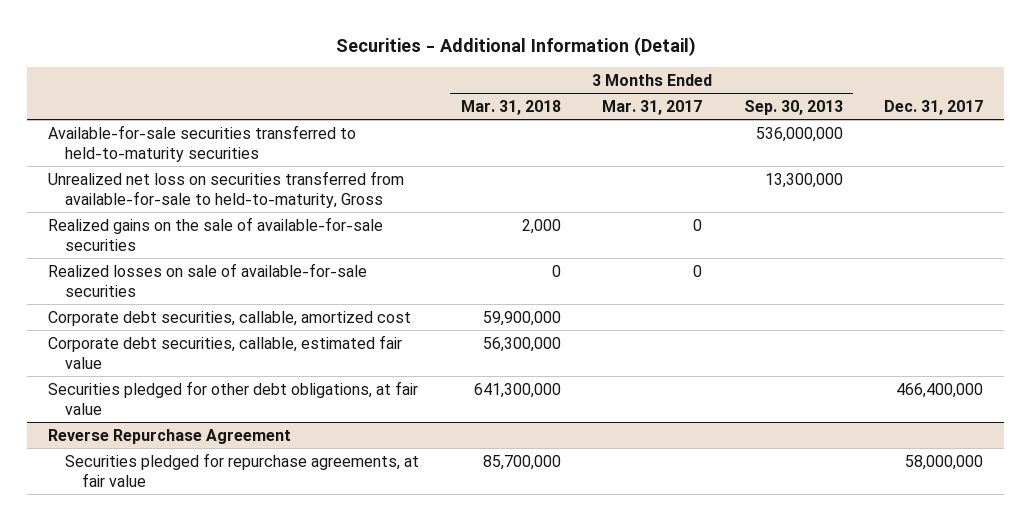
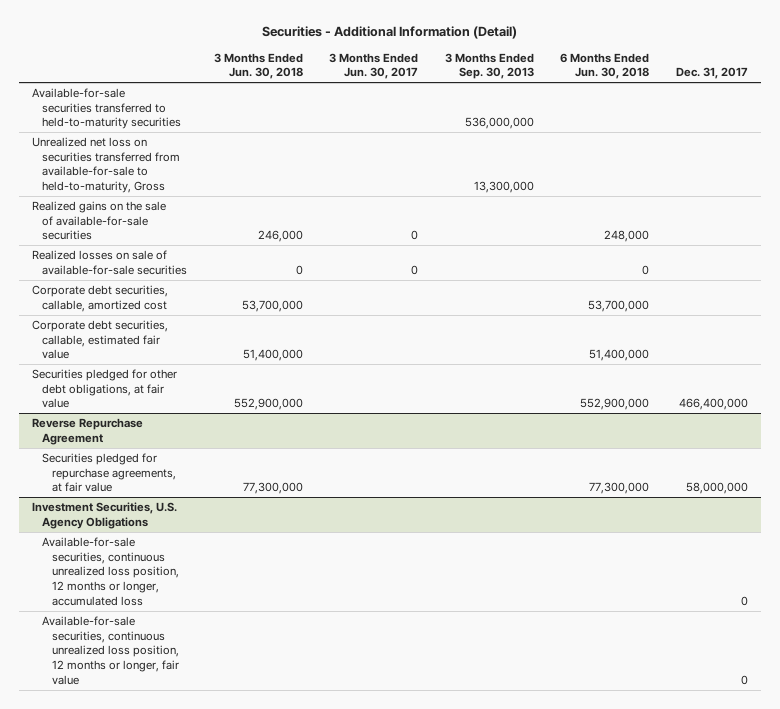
[460,99,561,115] Mar. 31, 2018 -> none
[602,99,703,115] Mar. 31, 2017 -> none
none -> [213,52,303,80] 3 Months Ended Jun. 30, 2018
none -> [329,52,419,80] 3 Months Ended Jun. 30, 2017
none -> [560,52,650,80] 6 Months Ended Jun. 30, 2018
none -> [32,501,178,529] Investment Securities, U.S. Agency Obligations
none -> [42,536,180,606] Available-for-sale securities, continuous unrealized loss position, 12 months or longer, accumulated loss
none -> [42,615,180,685] Available-for-sale securities, continuous unrealized loss position, 12 months or longer, fair value

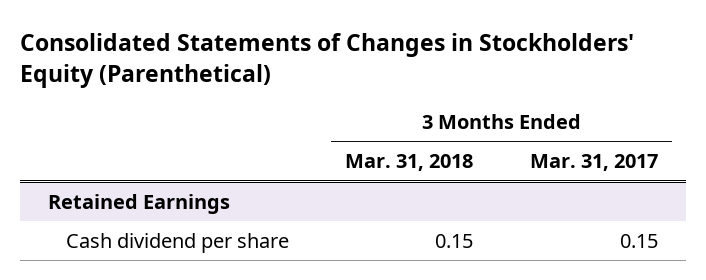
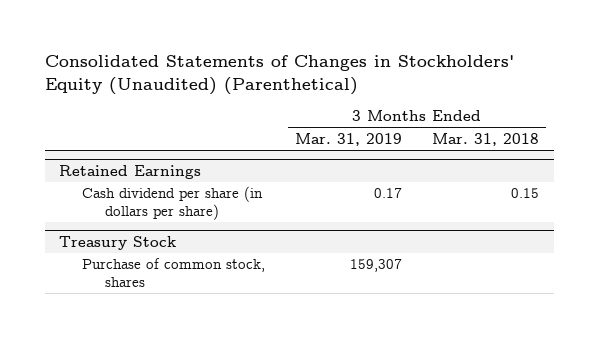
[19,32,634,88] Consolidated Statements of Changes in Stockholders' Equity (Parenthetical) -> [44,55,514,95] Consolidated Statements of Changes in Stockholders' Equity (Unaudited) (Parenthetical)
[529,154,658,172] Mar. 31, 2017 -> none
none -> [294,132,402,146] Mar. 31, 2019
[66,232,290,253] Cash dividend per share -> [82,186,264,220] Cash dividend per share (in dollars per share)
none -> [59,236,177,251] Treasury Stock
none -> [82,258,266,287] Purchase of common stock, shares

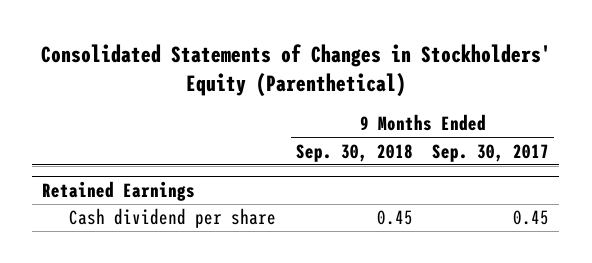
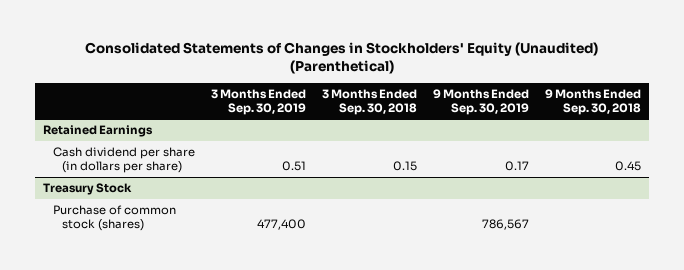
[40,43,551,98] Consolidated Statements of Changes in Stockholders' Equity (Parenthetical) -> [84,42,598,75] Consolidated Statements of Changes in Stockholders' Equity (Unaudited) (Parenthetical)
[432,143,550,162] Sep. 30, 2017 -> none
none -> [210,88,306,115] 3 Months Ended Sep. 30, 2019
none -> [321,88,417,115] 3 Months Ended Sep. 30, 2018
none -> [432,88,529,115] 9 Months Ended Sep. 30, 2019
[69,208,277,229] Cash dividend per share -> [52,147,195,174] Cash dividend per share (in dollars per share)
none -> [43,183,133,196] Treasury Stock
none -> [52,205,176,232] Purchase of common stock (shares)

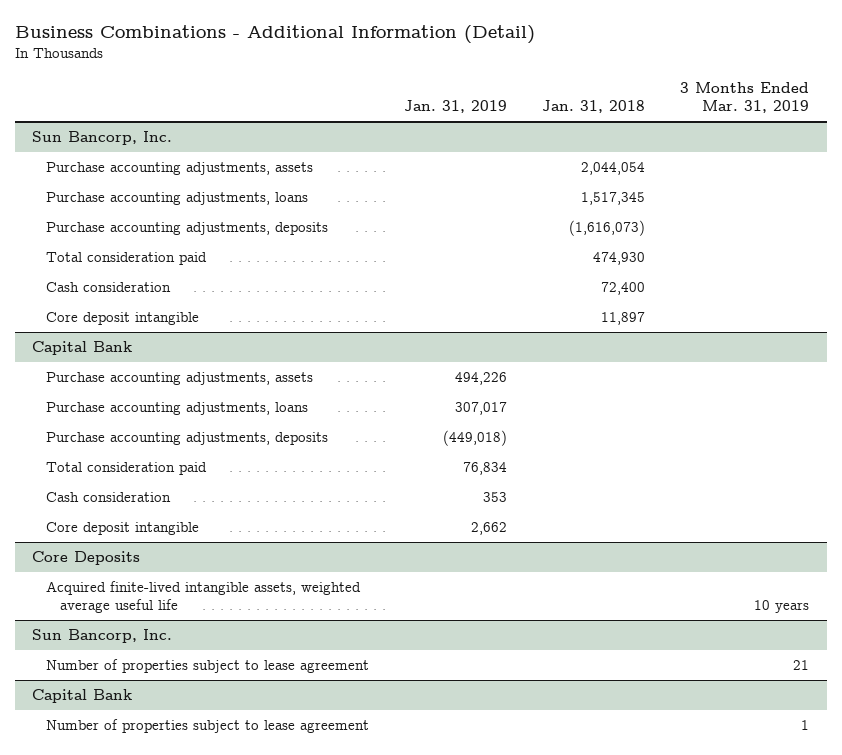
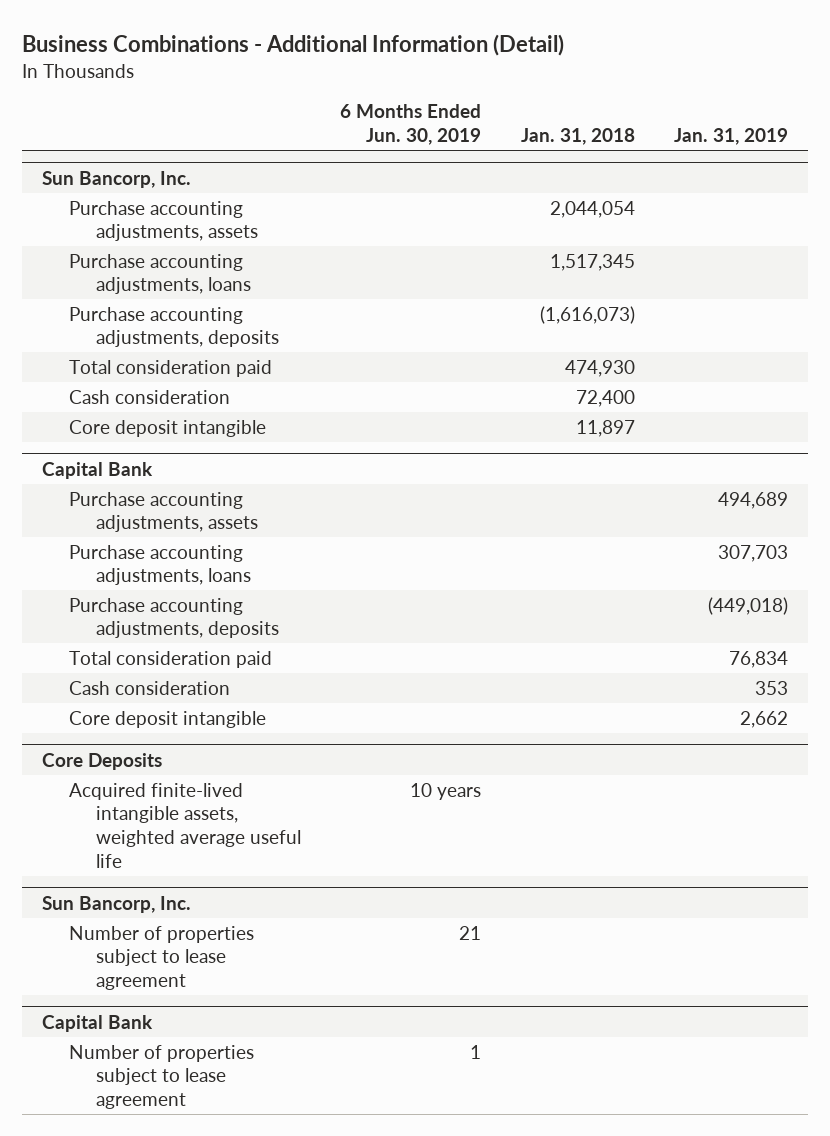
[680,82,810,114] 3 Months Ended Mar. 31, 2019 -> none
none -> [340,104,482,146] 6 Months Ended Jun. 30, 2019
[455,372,508,386] 494,226 -> [717,491,788,509] 494,689
[455,402,508,416] 307,017 -> [717,544,788,562] 307,703

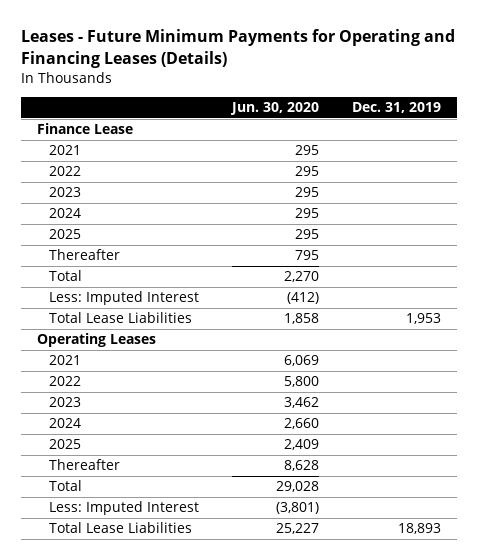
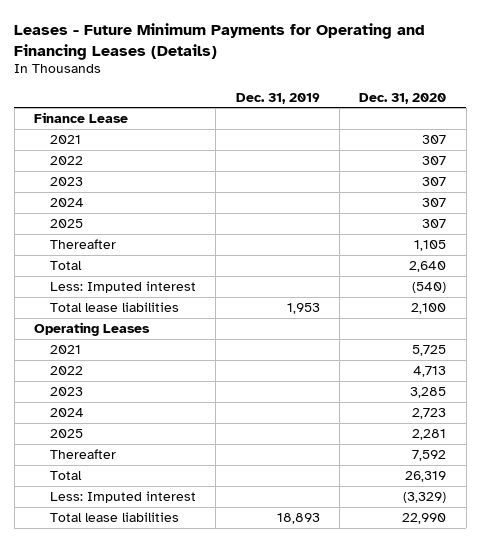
[229,102,319,116] Jun. 30, 2020 -> none
none -> [359,92,447,104] Dec. 31, 2020
[48,291,199,306] Less: Imputed Interest -> [49,280,196,293] Less: Imputed interest
[48,312,192,324] Total Lease Liabilities -> [49,301,179,312] Total lease liabilities
[48,501,199,516] Less: Imputed Interest -> [49,490,196,503] Less: Imputed interest
[48,522,192,534] Total Lease Liabilities -> [49,511,179,522] Total lease liabilities

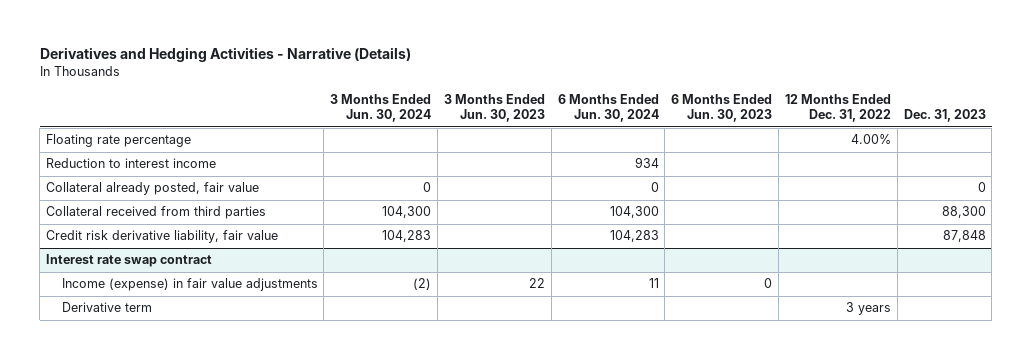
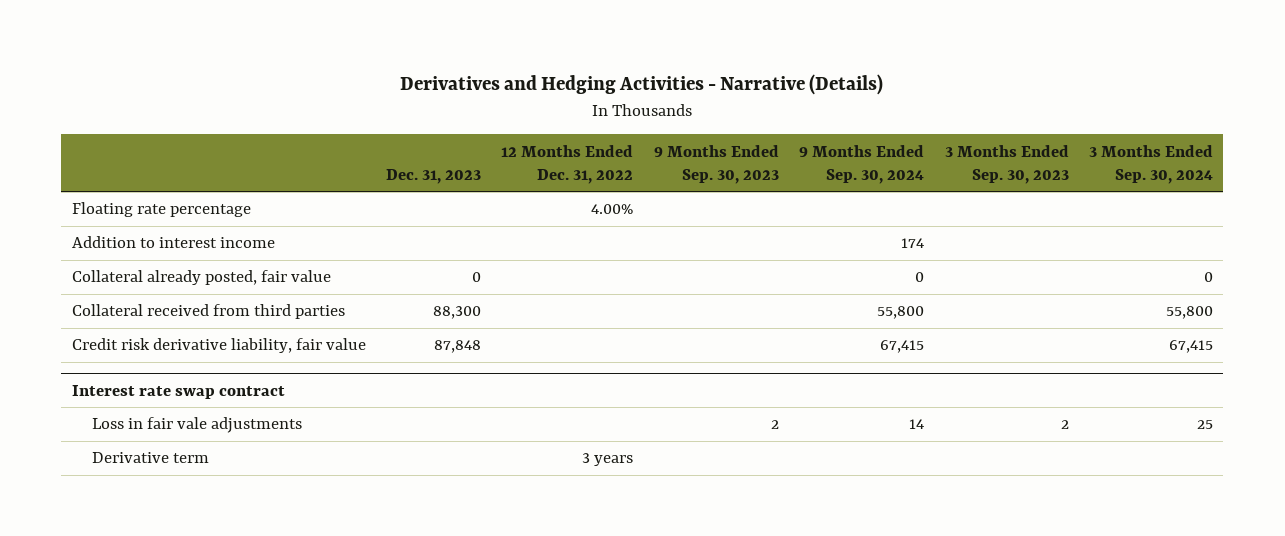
[330,94,432,123] 3 Months Ended Jun. 30, 2024 -> none
[443,94,545,123] 3 Months Ended Jun. 30, 2023 -> none
[557,94,659,123] 6 Months Ended Jun. 30, 2024 -> none
[671,94,773,123] 6 Months Ended Jun. 30, 2023 -> none
none -> [653,144,779,184] 9 Months Ended Sep. 30, 2023
none -> [799,144,925,184] 9 Months Ended Sep. 30, 2024
none -> [944,144,1069,184] 3 Months Ended Sep. 30, 2023
none -> [1089,144,1214,184] 3 Months Ended Sep. 30, 2024
[46,158,217,169] Reduction to interest income -> [71,236,275,249] Addition to interest income
[61,278,318,292] Income (expense) in fair value adjustments -> [91,417,302,434] Loss in fair vale adjustments

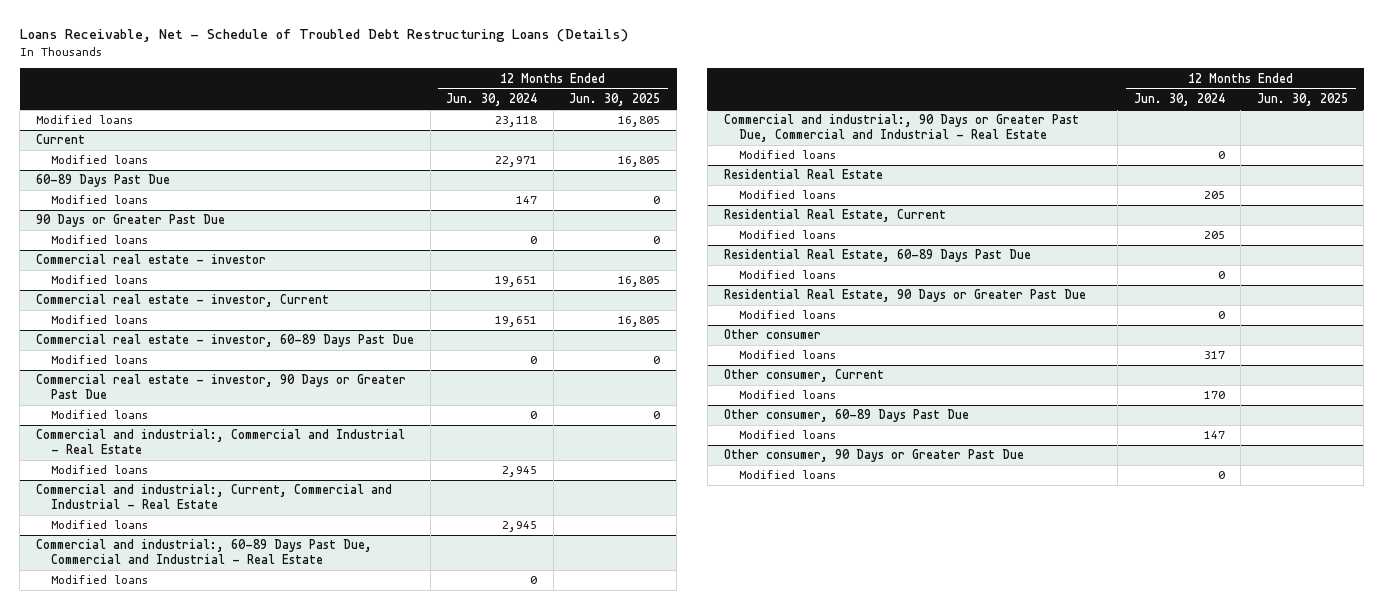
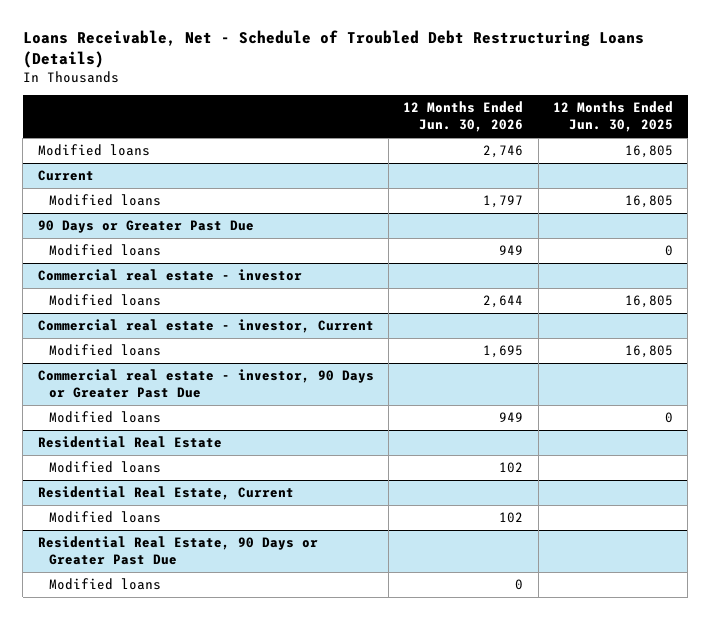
[446,93,538,107] Jun. 30, 2024 -> none
none -> [403,101,524,132] 12 Months Ended Jun. 30, 2026
[36,174,171,188] 60-89 Days Past Due -> none
[51,195,149,205] Modified loans -> none
[36,334,415,348] Commercial real estate - investor, 60-89 Days Past Due -> none
[51,355,149,365] Modified loans -> none
[36,429,406,455] Commercial and industrial:, Commercial and Industrial - Real Estate -> none
[51,465,149,475] Modified loans -> none
[36,484,393,510] Commercial and industrial:, Current, Commercial and Industrial - Real Estate -> none
[51,520,149,530] Modified loans -> none
[36,539,373,565] Commercial and industrial:, 60-89 Days Past Due, Commercial and Industrial - Real Estate -> none
[51,575,149,585] Modified loans -> none
[723,114,1079,143] Commercial and industrial:, 90 Days or Greater Past Due, Commercial and Industrial - Real Estate -> none
[738,150,836,160] Modified loans -> none
[723,249,1031,263] Residential Real Estate, 60-89 Days Past Due -> none
[738,270,836,280] Modified loans -> none
[723,329,821,340] Other consumer -> none
[738,350,836,360] Modified loans -> none
[723,369,884,383] Other consumer, Current -> none
[738,390,836,400] Modified loans -> none
[723,409,969,423] Other consumer, 60-89 Days Past Due -> none
[738,430,836,440] Modified loans -> none
[723,449,1024,463] Other consumer, 90 Days or Greater Past Due -> none
[738,470,836,480] Modified loans -> none

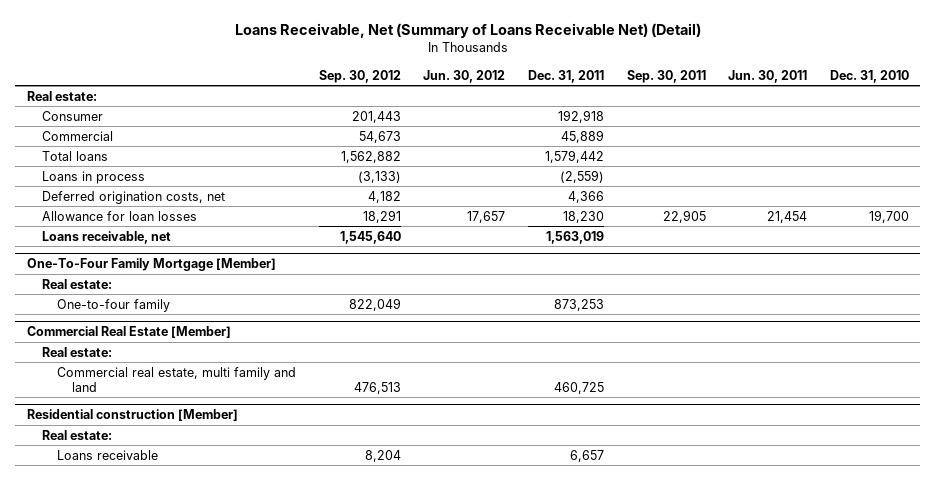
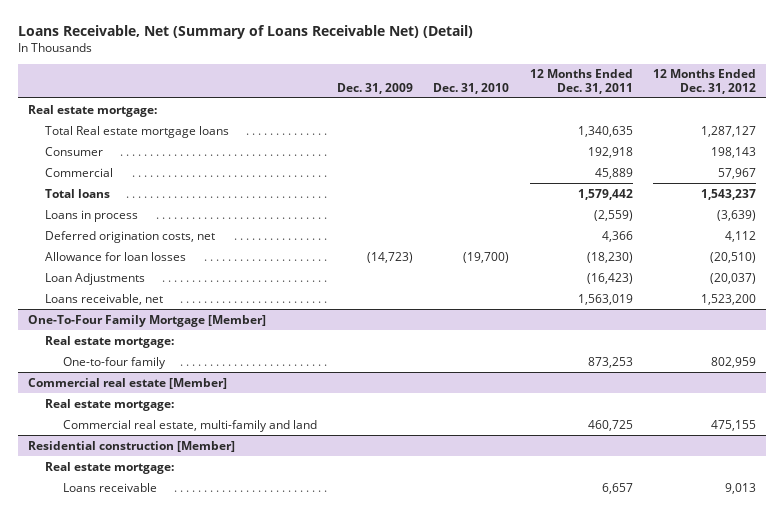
[318,69,401,83] Sep. 30, 2012 -> none
[423,69,506,83] Jun. 30, 2012 -> none
[528,69,605,83] Dec. 31, 2011 -> none
[626,69,706,83] Sep. 30, 2011 -> none
[728,69,808,83] Jun. 30, 2011 -> none
none -> [336,82,413,94] Dec. 31, 2009
none -> [529,69,633,94] 12 Months Ended Dec. 31, 2011
none -> [653,69,757,94] 12 Months Ended Dec. 31, 2012
[26,90,97,101] Real estate: -> [27,104,157,117] Real estate mortgage:
none -> [45,125,230,138] Total Real estate mortgage loans
[869,209,910,223] 19,700 -> [463,251,510,263] (19,700)
none -> [45,272,146,285] Loan Adjustments
[41,278,112,289] Real estate: -> [45,335,175,348] Real estate mortgage:
[26,326,231,339] Commercial Real Estate [Member] -> [27,377,227,389] Commercial real estate [Member]
[41,346,112,357] Real estate: -> [45,398,175,411] Real estate mortgage:
[57,366,297,392] Commercial real estate, multi family and land -> [62,419,317,432] Commercial real estate, multi-family and land
[41,429,112,440] Real estate: -> [45,461,175,474] Real estate mortgage:

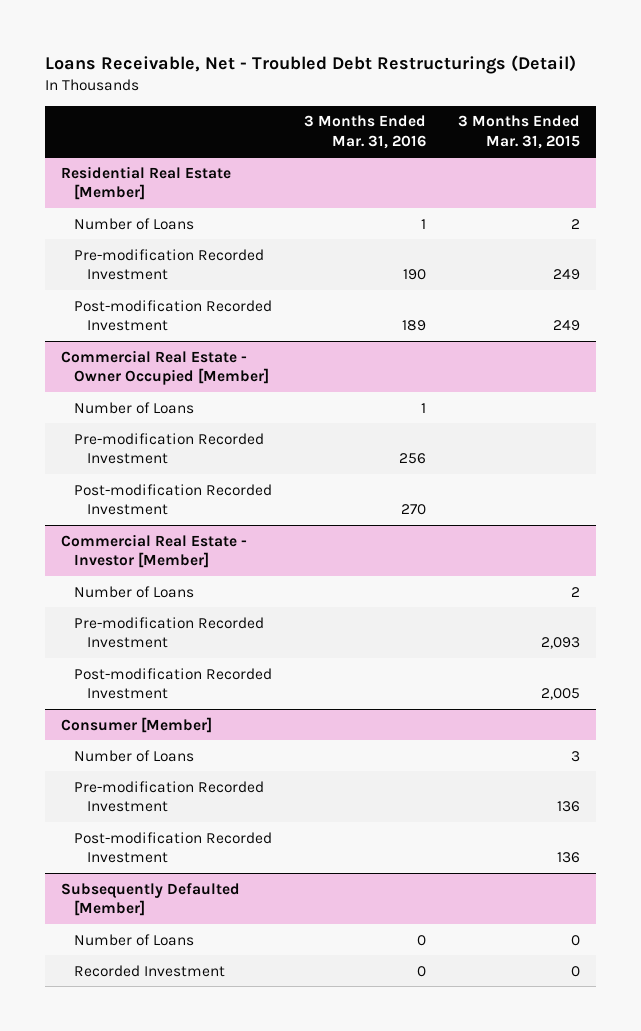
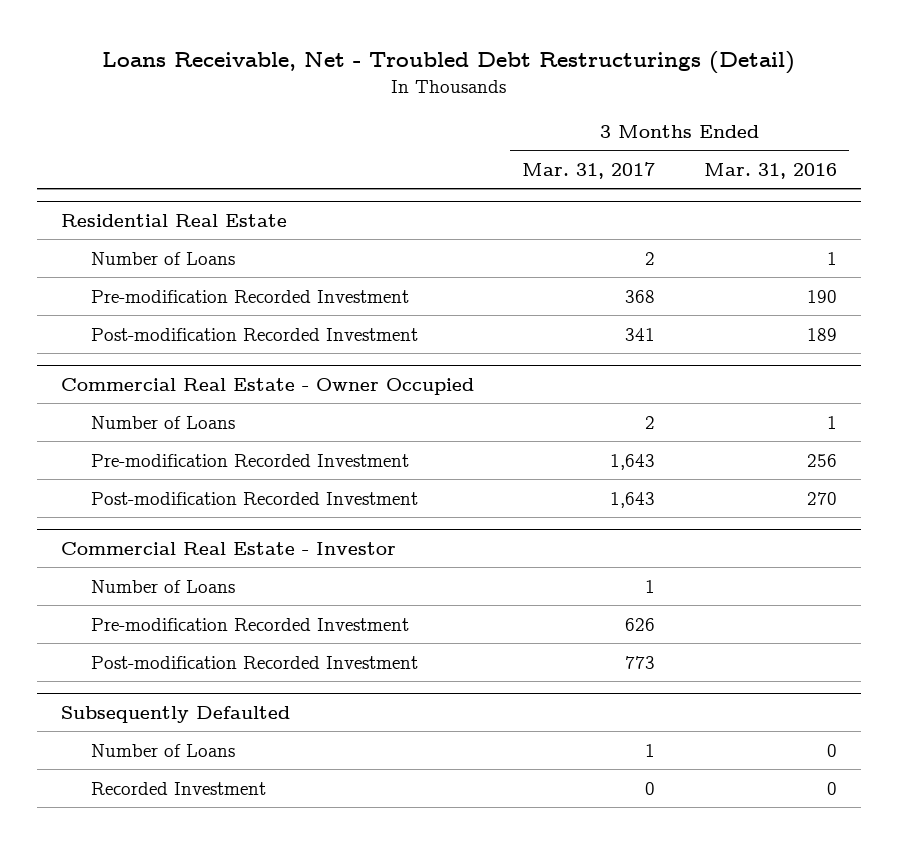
[457,115,580,149] 3 Months Ended Mar. 31, 2015 -> none
none -> [522,161,656,179] Mar. 31, 2017
[60,165,231,200] Residential Real Estate [Member] -> [61,213,288,227] Residential Real Estate
[60,349,269,385] Commercial Real Estate - Owner Occupied [Member] -> [61,377,475,395] Commercial Real Estate - Owner Occupied
[60,533,247,568] Commercial Real Estate - Investor [Member] -> [61,541,397,555] Commercial Real Estate - Investor
[60,716,212,733] Consumer [Member] -> none
[73,749,194,762] Number of Loans -> none
[73,780,264,812] Pre-modification Recorded Investment -> none
[73,831,272,863] Post-modification Recorded Investment -> none
[60,882,240,916] Subsequently Defaulted [Member] -> [61,705,291,723] Subsequently Defaulted

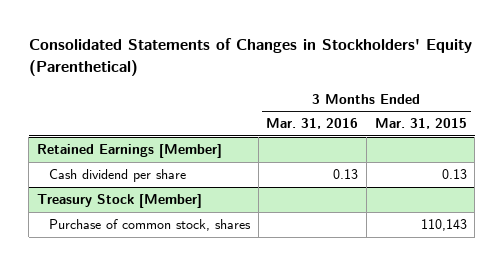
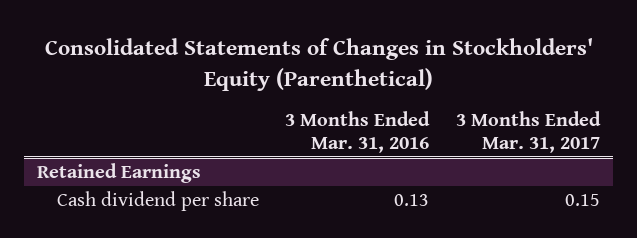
[374,118,467,130] Mar. 31, 2015 -> none
none -> [455,110,601,153] 3 Months Ended Mar. 31, 2017
[36,144,222,159] Retained Earnings [Member] -> [37,163,202,184] Retained Earnings
[36,194,202,209] Treasury Stock [Member] -> none
[49,219,252,232] Purchase of common stock, shares -> none

